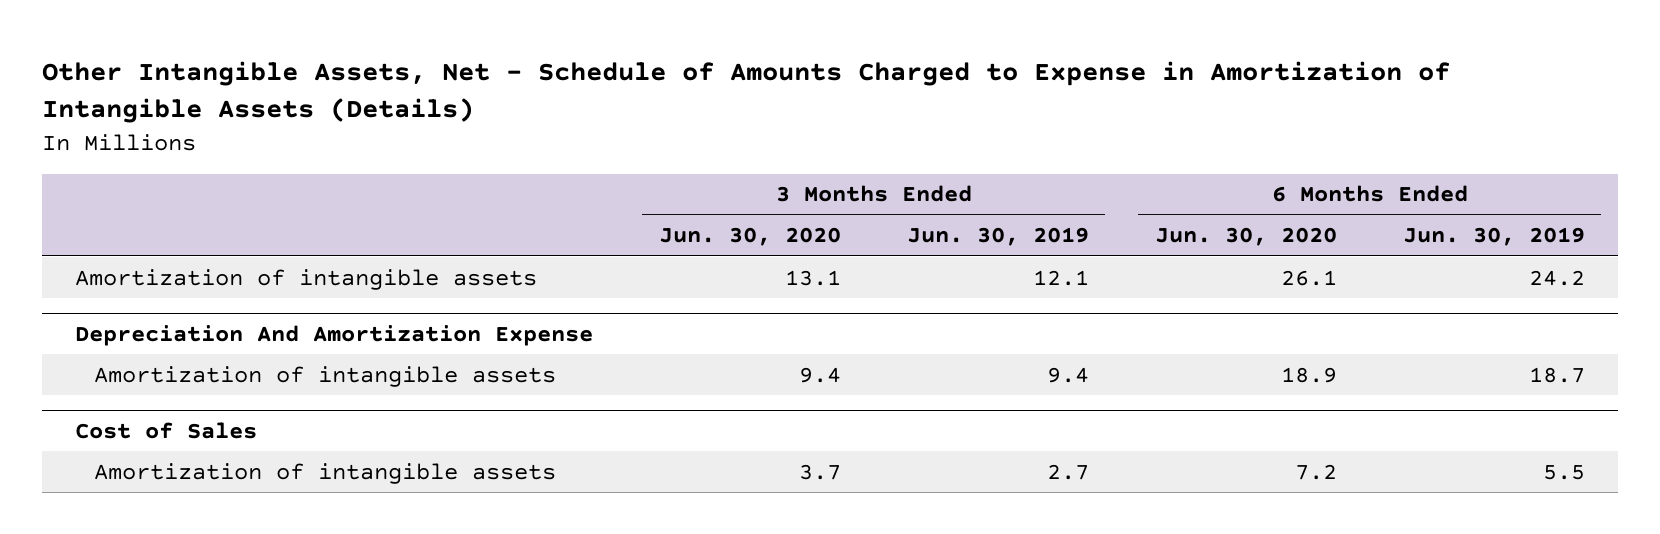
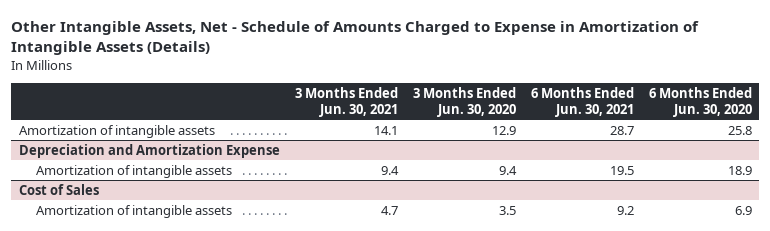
[906,227,1089,247] Jun. 30, 2019 -> none
[1402,227,1585,247] Jun. 30, 2019 -> none
none -> [294,87,398,117] 3 Months Ended Jun. 30, 2021
none -> [530,87,634,117] 6 Months Ended Jun. 30, 2021
[784,269,841,286] 13.1 -> [491,125,516,135] 12.9
[1280,269,1337,286] 26.1 -> [727,125,752,135] 25.8
[75,324,594,346] Depreciation And Amortization Expense -> [18,143,280,158] Depreciation and Amortization Expense
[798,463,841,480] 3.7 -> [498,205,516,215] 3.5
[1294,463,1337,480] 7.2 -> [734,205,752,215] 6.9

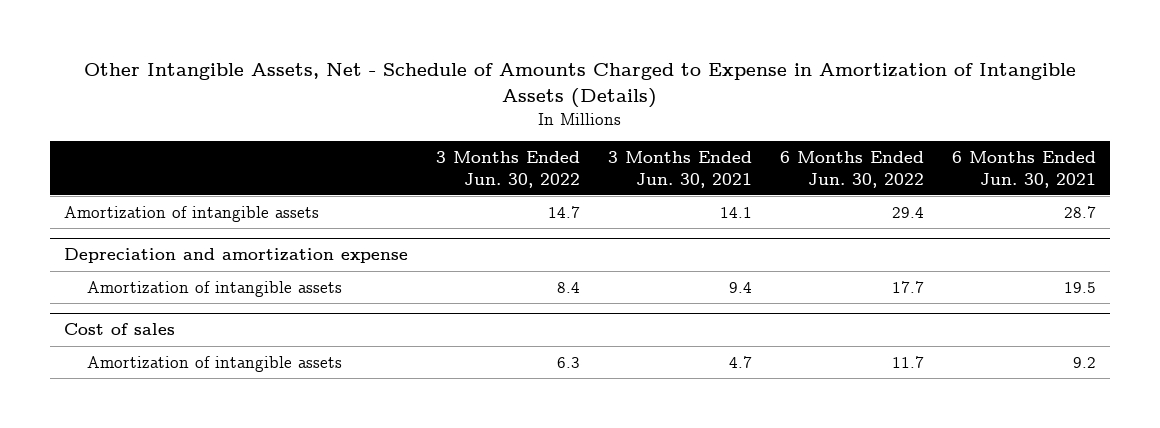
[412,87,516,117] 3 Months Ended Jun. 30, 2020 -> none
[648,87,752,117] 6 Months Ended Jun. 30, 2020 -> none
none -> [436,150,581,188] 3 Months Ended Jun. 30, 2022
none -> [780,150,925,188] 6 Months Ended Jun. 30, 2022
[18,143,280,158] Depreciation and Amortization Expense -> [64,248,409,264] Depreciation and amortization expense
[18,183,99,195] Cost of Sales -> [64,323,176,336] Cost of sales

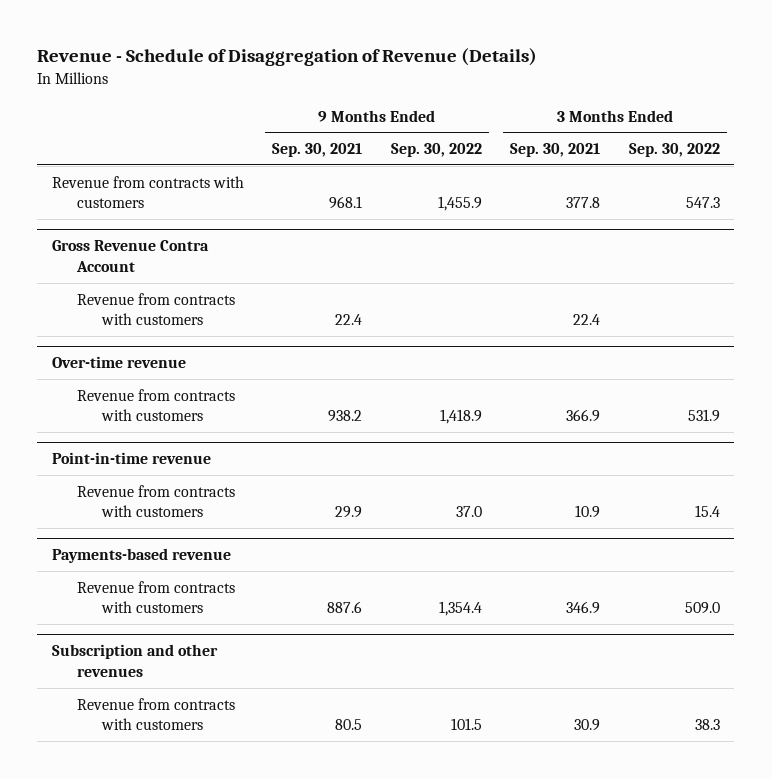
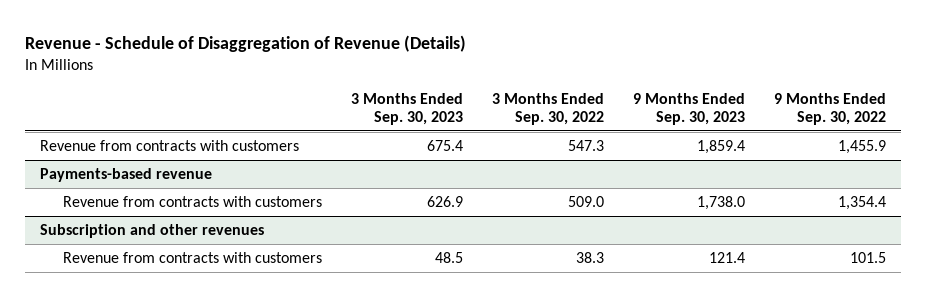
[272,143,363,158] Sep. 30, 2021 -> none
[510,143,601,158] Sep. 30, 2021 -> none
none -> [350,92,463,126] 3 Months Ended Sep. 30, 2023
none -> [633,92,746,126] 9 Months Ended Sep. 30, 2023
[51,240,209,272] Gross Revenue Contra Account -> none
[77,292,236,326] Revenue from contracts with customers -> none
[51,356,186,369] Over-time revenue -> none
[77,388,236,422] Revenue from contracts with customers -> none
[51,452,211,465] Point-in-time revenue -> none
[77,484,236,518] Revenue from contracts with customers -> none

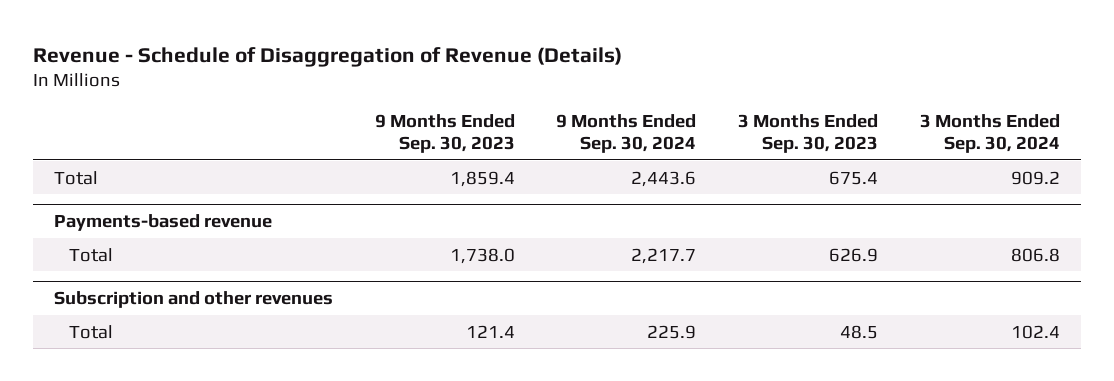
[492,92,605,126] 3 Months Ended Sep. 30, 2022 -> none
[774,92,887,126] 9 Months Ended Sep. 30, 2022 -> none
none -> [556,114,697,153] 9 Months Ended Sep. 30, 2024
none -> [919,114,1060,153] 3 Months Ended Sep. 30, 2024
[39,139,299,151] Revenue from contracts with customers -> [54,170,99,185] Total
[62,195,322,207] Revenue from contracts with customers -> [68,247,113,262] Total
[62,251,322,263] Revenue from contracts with customers -> [68,324,113,339] Total

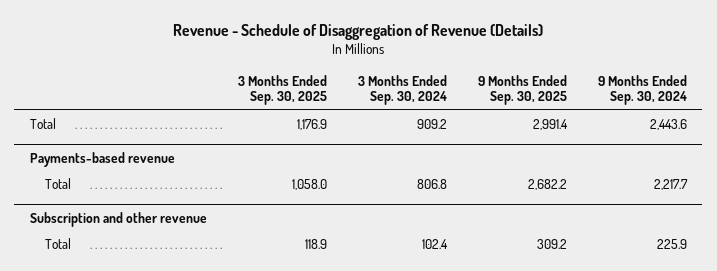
[374,114,515,153] 9 Months Ended Sep. 30, 2023 -> none
[738,114,879,153] 3 Months Ended Sep. 30, 2023 -> none
none -> [237,74,327,106] 3 Months Ended Sep. 30, 2025
none -> [477,74,567,106] 9 Months Ended Sep. 30, 2025
[54,291,334,309] Subscription and other revenues -> [29,212,207,228] Subscription and other revenue

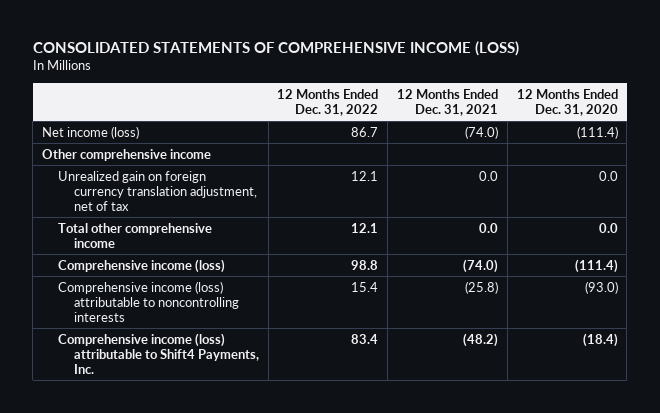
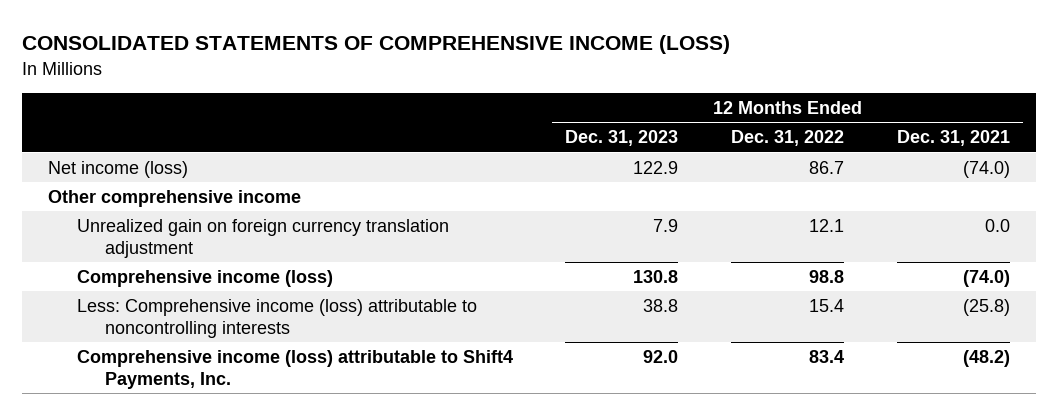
[516,88,618,116] 12 Months Ended Dec. 31, 2020 -> none
none -> [565,130,679,147] Dec. 31, 2023
[58,222,213,248] Total other comprehensive income -> none
[58,170,257,211] Unrealized gain on foreign currency translation adjustment, net of tax -> [76,218,449,259] Unrealized gain on foreign currency translation adjustment
[58,280,239,322] Comprehensive income (loss) attributable to noncontrolling interests -> [76,298,477,339] Less: Comprehensive income (loss) attributable to noncontrolling interests

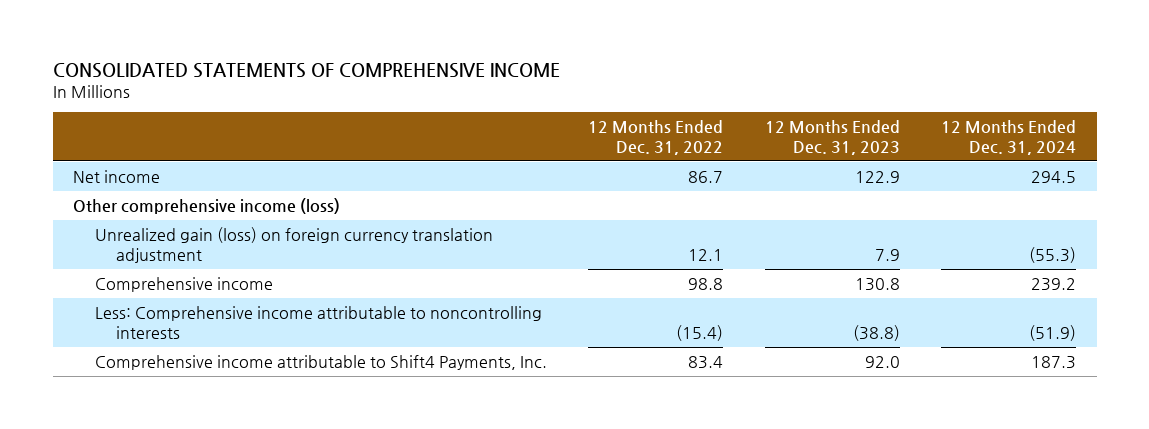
[22,35,731,55] CONSOLIDATED STATEMENTS OF COMPREHENSIVE INCOME (LOSS) -> [52,63,560,79] CONSOLIDATED STATEMENTS OF COMPREHENSIVE INCOME
[897,130,1011,147] Dec. 31, 2021 -> none
none -> [941,119,1077,155] 12 Months Ended Dec. 31, 2024
[48,160,189,178] Net income (loss) -> [73,169,161,183] Net income
[48,189,302,207] Other comprehensive income -> [73,197,341,214] Other comprehensive income (loss)
[76,218,449,259] Unrealized gain on foreign currency translation adjustment -> [94,226,493,263] Unrealized gain (loss) on foreign currency translation adjustment
[76,269,333,287] Comprehensive income (loss) -> [94,276,273,292] Comprehensive income
[76,298,477,339] Less: Comprehensive income (loss) attributable to noncontrolling interests -> [94,305,542,339] Less: Comprehensive income attributable to noncontrolling interests
[643,298,679,312] 38.8 -> [852,324,900,341] (38.8)
[809,298,845,312] 15.4 -> [676,324,724,341] (15.4)
[76,349,513,390] Comprehensive income (loss) attributable to Shift4 Payments, Inc. -> [94,354,547,370] Comprehensive income attributable to Shift4 Payments, Inc.

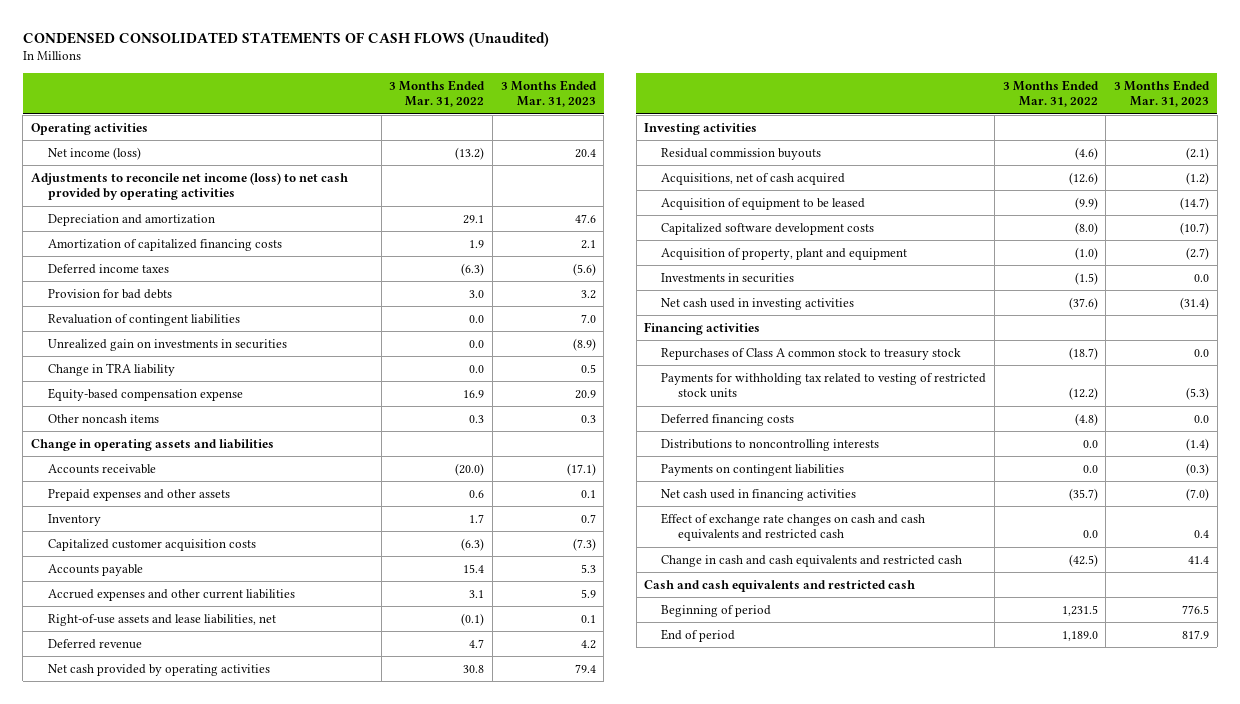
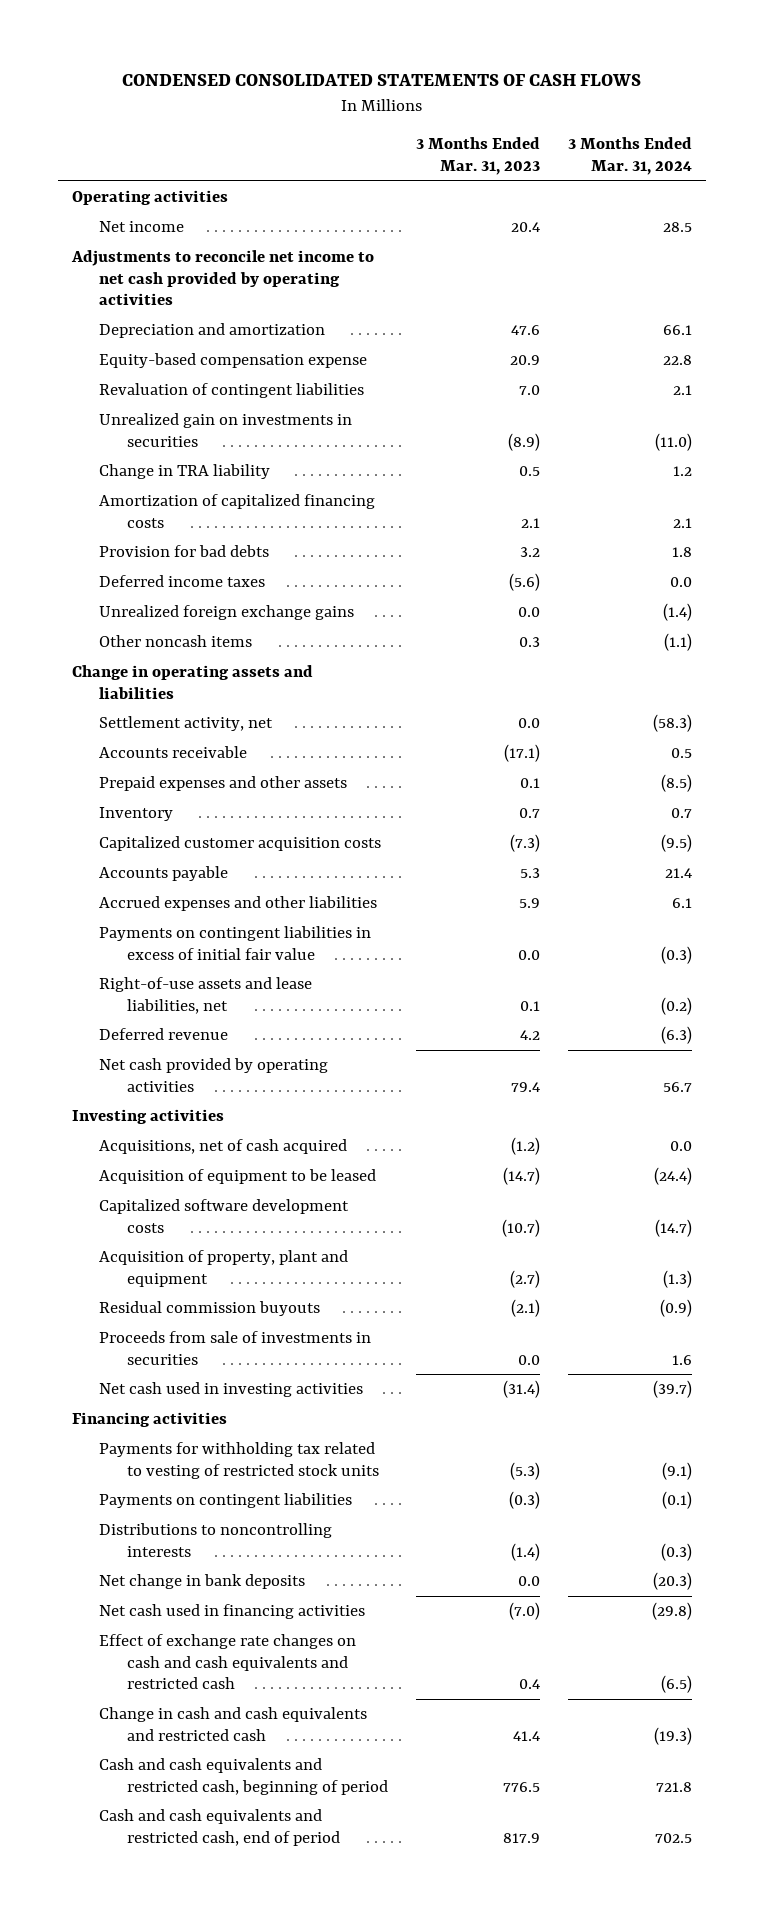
[22,31,549,47] CONDENSED CONSOLIDATED STATEMENTS OF CASH FLOWS (Unaudited) -> [121,74,641,87] CONDENSED CONSOLIDATED STATEMENTS OF CASH FLOWS
[389,79,486,108] 3 Months Ended Mar. 31, 2022 -> none
none -> [567,137,692,175] 3 Months Ended Mar. 31, 2024
[47,146,141,160] Net income (loss) -> [99,221,185,233] Net income
[30,171,348,201] Adjustments to reconcile net income (loss) to net cash provided by operating activities -> [70,250,374,306] Adjustments to reconcile net income to net cash provided by operating activities
[47,387,243,401] Equity-based compensation expense -> [99,353,368,369] Equity-based compensation expense
[47,238,282,251] Amortization of capitalized financing costs -> [99,494,376,528] Amortization of capitalized financing costs
[47,288,172,299] Provision for bad debts -> [99,545,270,558] Provision for bad debts
[47,263,169,274] Deferred income taxes -> [99,575,266,588] Deferred income taxes
none -> [99,605,355,621] Unrealized foreign exchange gains
none -> [99,716,274,732] Settlement activity, net
[47,588,295,601] Accrued expenses and other current liabilities -> [99,896,378,912] Accrued expenses and other liabilities
none -> [99,926,372,960] Payments on contingent liabilities in excess of initial fair value
[661,272,795,283] Investments in securities -> none
[661,147,822,160] Residual commission buyouts -> [99,1301,321,1317] Residual commission buyouts
none -> [99,1331,372,1365] Proceeds from sale of investments in securities
[661,347,962,360] Repurchases of Class A common stock to treasury stock -> none
[661,413,795,426] Deferred financing costs -> none
[661,438,880,451] Distributions to noncontrolling interests -> [99,1523,333,1557] Distributions to noncontrolling interests
none -> [99,1574,306,1590] Net change in bank deposits
[644,579,916,592] Cash and cash equivalents and restricted cash -> none
[661,604,772,617] Beginning of period -> [99,1758,388,1795] Cash and cash equivalents and restricted cash, beginning of period
[661,628,736,642] End of period -> [99,1809,340,1846] Cash and cash equivalents and restricted cash, end of period

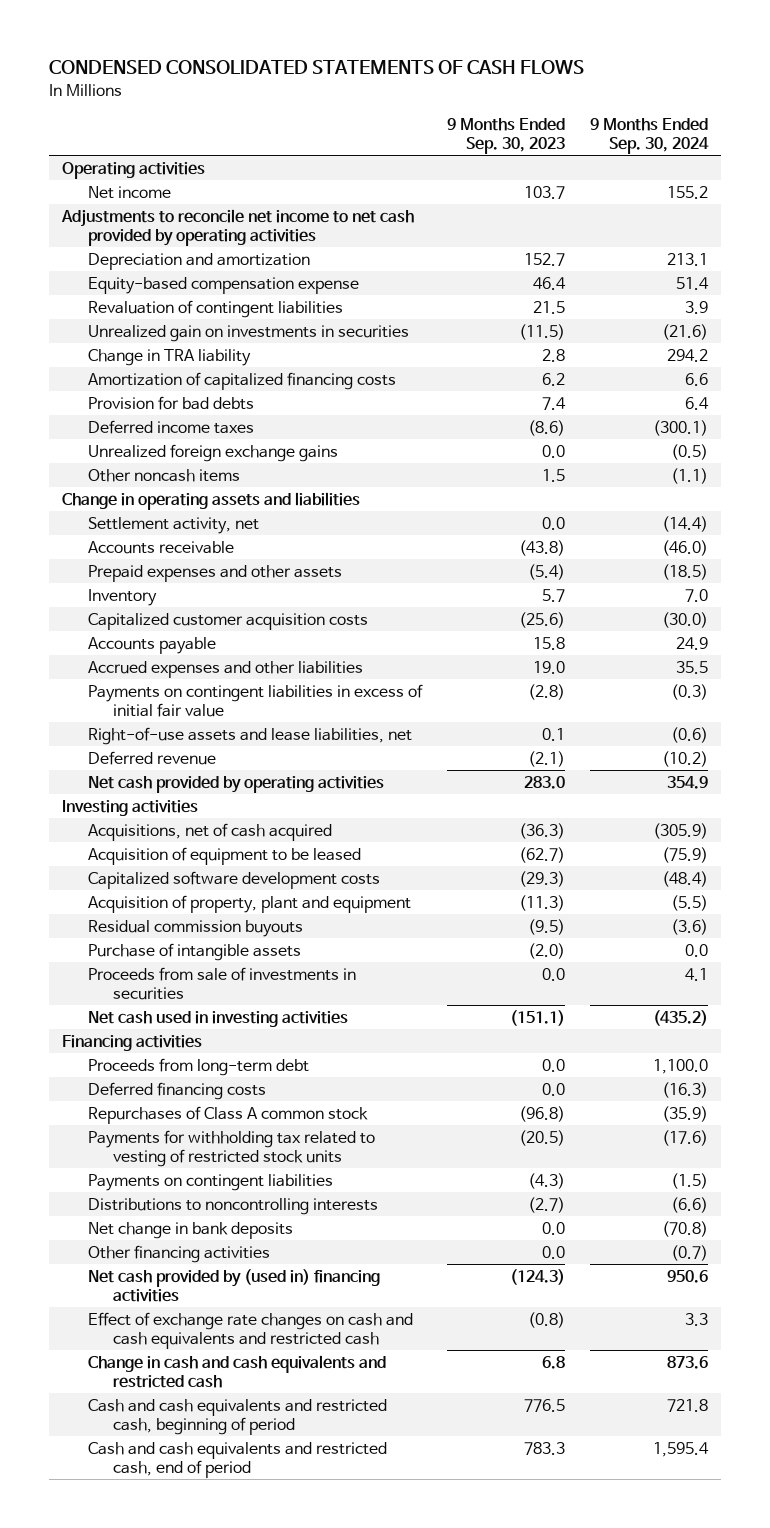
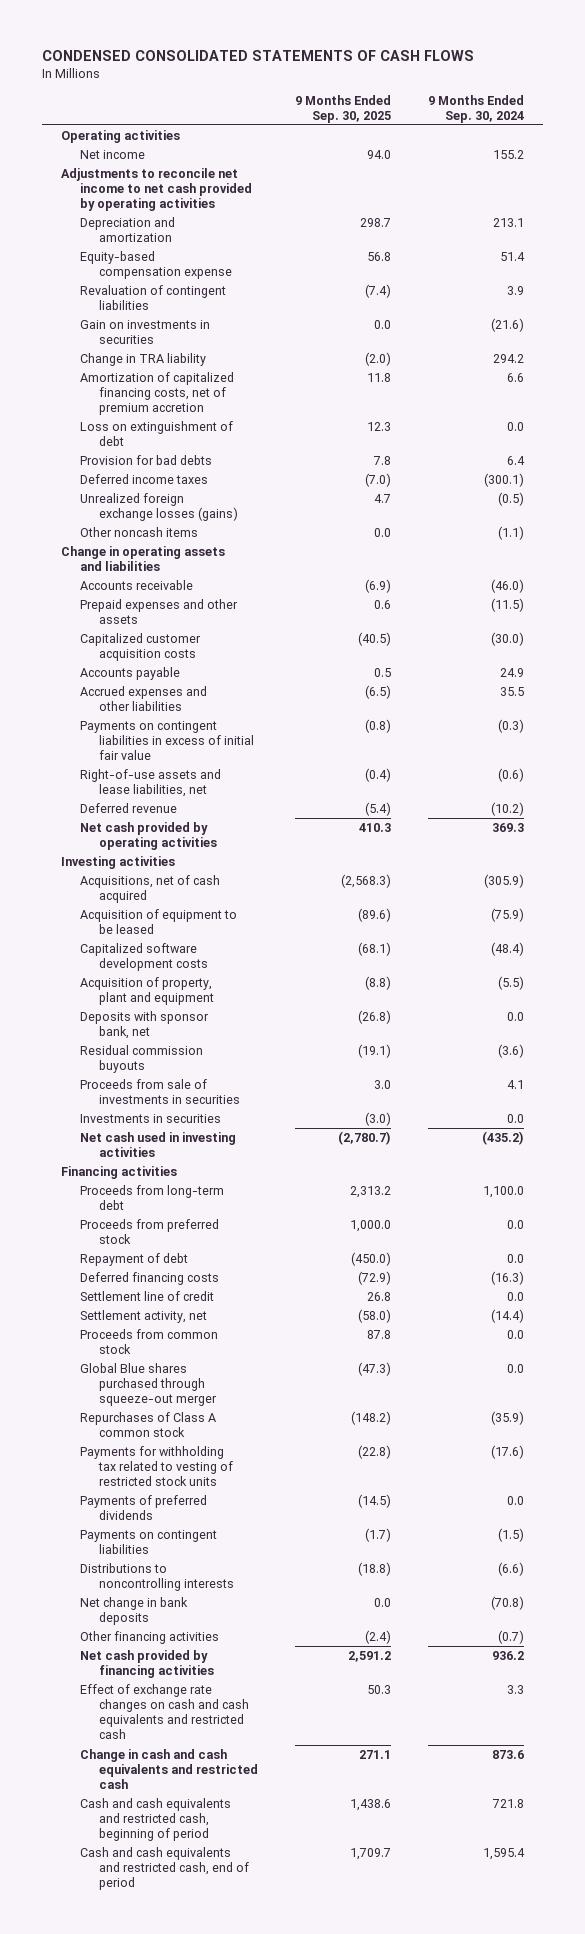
[447,118,566,155] 9 Months Ended Sep. 30, 2023 -> none
none -> [295,94,392,123] 9 Months Ended Sep. 30, 2025
[87,324,409,342] Unrealized gain on investments in securities -> [79,320,210,345] Gain on investments in securities
[87,371,396,390] Amortization of capitalized financing costs -> [79,372,234,416] Amortization of capitalized financing costs, net of premium accretion
none -> [79,421,233,447] Loss on extinguishment of debt
[87,443,338,462] Unrealized foreign exchange gains -> [79,493,239,522] Unrealized foreign exchange losses (gains)
[87,588,157,606] Inventory -> none
[662,563,709,580] (18.5) -> [491,598,525,613] (11.5)
[667,775,709,789] 354.9 -> [492,823,525,833] 369.3
none -> [79,1011,209,1040] Deposits with sponsor bank, net
[87,942,301,961] Purchase of intangible assets -> none
none -> [79,1114,221,1124] Investments in securities
none -> [79,1219,219,1245] Proceeds from preferred stock
none -> [79,1253,188,1267] Repayment of debt
none -> [79,1291,214,1302] Settlement line of credit
[87,516,259,534] Settlement activity, net -> [79,1310,207,1324] Settlement activity, net
none -> [79,1329,218,1355] Proceeds from common stock
none -> [79,1363,218,1407] Global Blue shares purchased through squeeze-out merger
none -> [79,1495,207,1521] Payments of preferred dividends
[87,1268,380,1303] Net cash provided by (used in) financing activities -> [79,1650,215,1679] Net cash provided by financing activities
[667,1269,709,1283] 950.6 -> [492,1651,525,1661] 936.2

